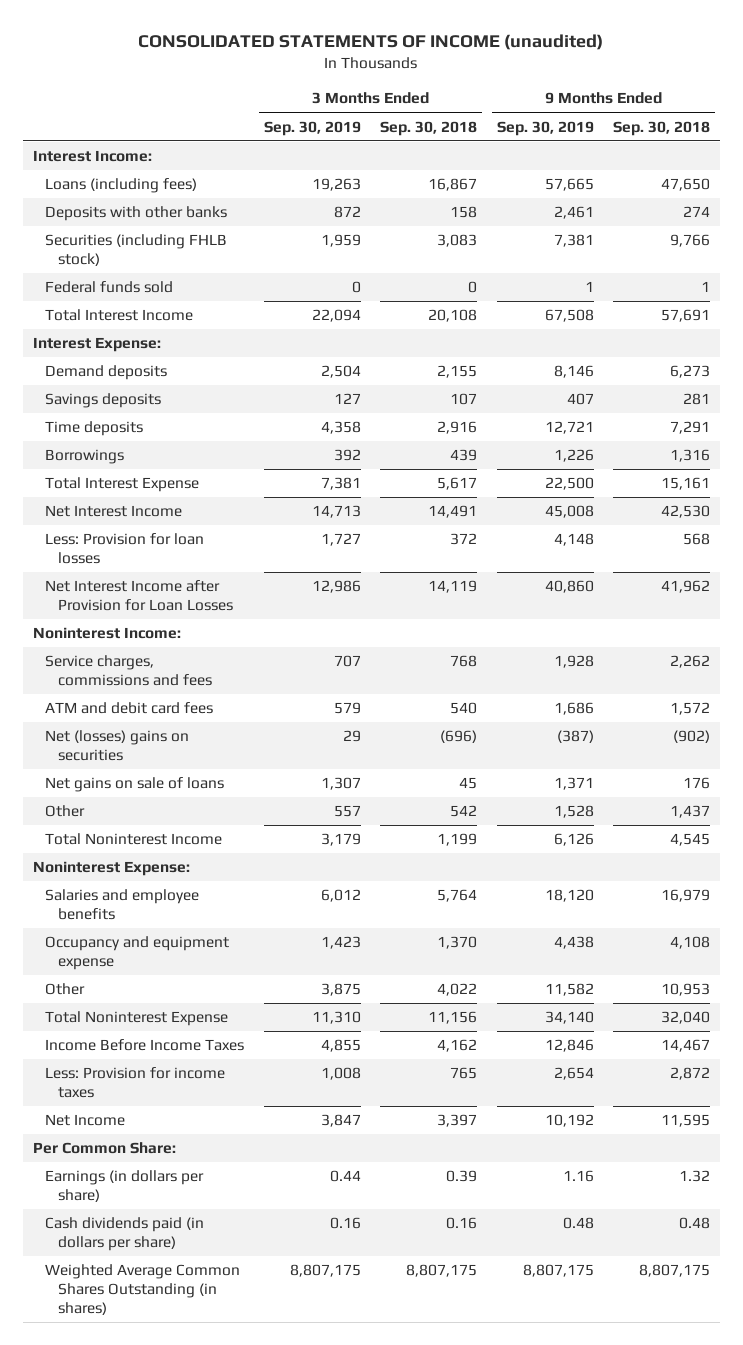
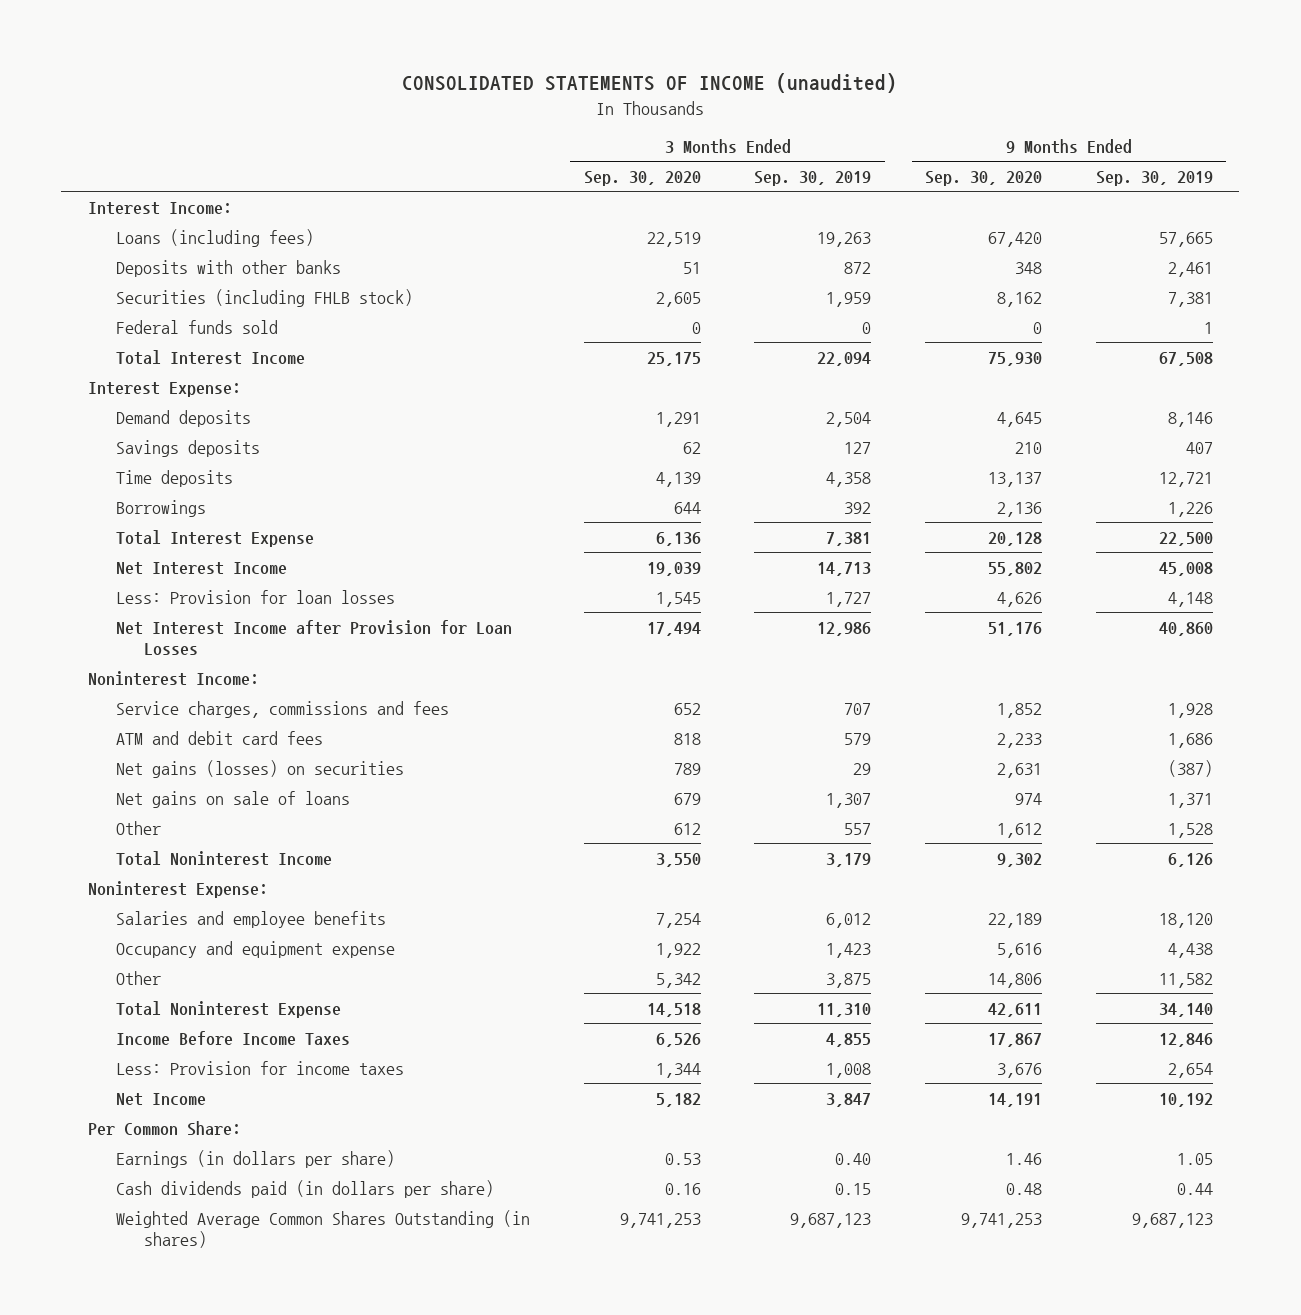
[380,120,478,136] Sep. 30, 2018 -> none
[613,120,711,136] Sep. 30, 2018 -> none
none -> [583,170,701,186] Sep. 30, 2020
none -> [924,170,1042,186] Sep. 30, 2020
[45,730,190,762] Net (losses) gains on securities -> [116,759,405,778] Net gains (losses) on securities
[329,1170,361,1183] 0.44 -> [835,1152,872,1165] 0.40
[562,1170,594,1183] 1.16 -> [1176,1152,1213,1165] 1.05
[329,1217,361,1230] 0.16 -> [835,1182,872,1195] 0.15
[562,1217,594,1230] 0.48 -> [1176,1182,1213,1195] 0.44
[289,1264,361,1278] 8,807,175 -> [790,1212,872,1228] 9,687,123
[522,1264,594,1278] 8,807,175 -> [1131,1212,1213,1228] 9,687,123

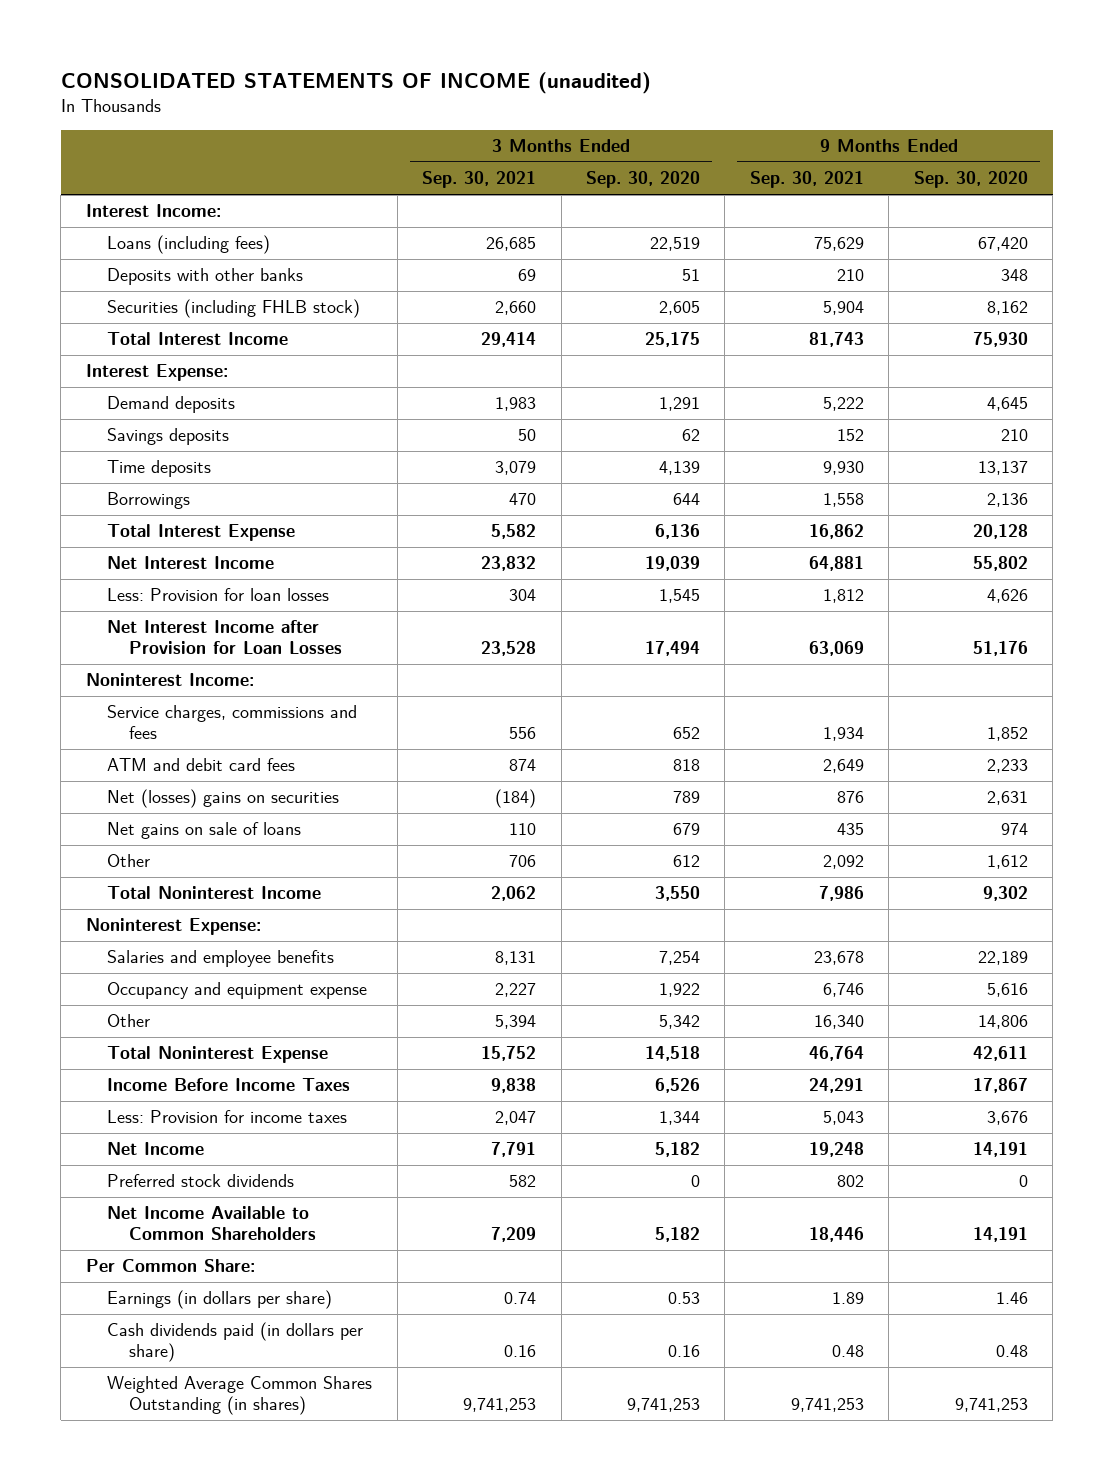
[754,170,872,186] Sep. 30, 2019 -> none
[1095,170,1213,186] Sep. 30, 2019 -> none
none -> [422,171,537,189] Sep. 30, 2021
none -> [749,171,864,189] Sep. 30, 2021
[116,319,279,334] Federal funds sold -> none
[116,759,405,778] Net gains (losses) on securities -> [107,789,340,809] Net (losses) gains on securities
none -> [107,1174,295,1188] Preferred stock dividends
none -> [107,1206,316,1241] Net Income Available to Common Shareholders

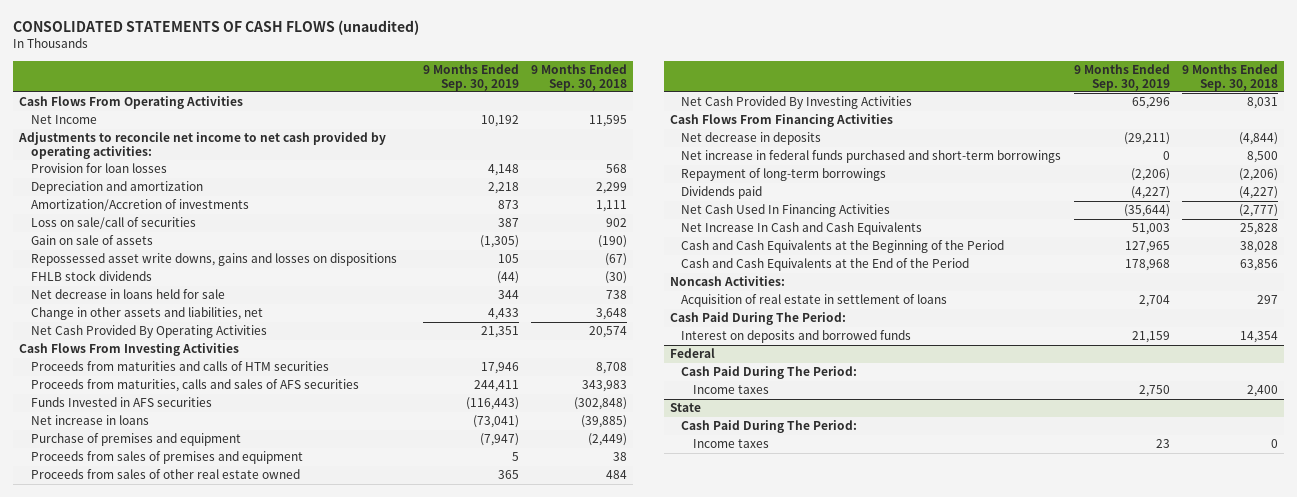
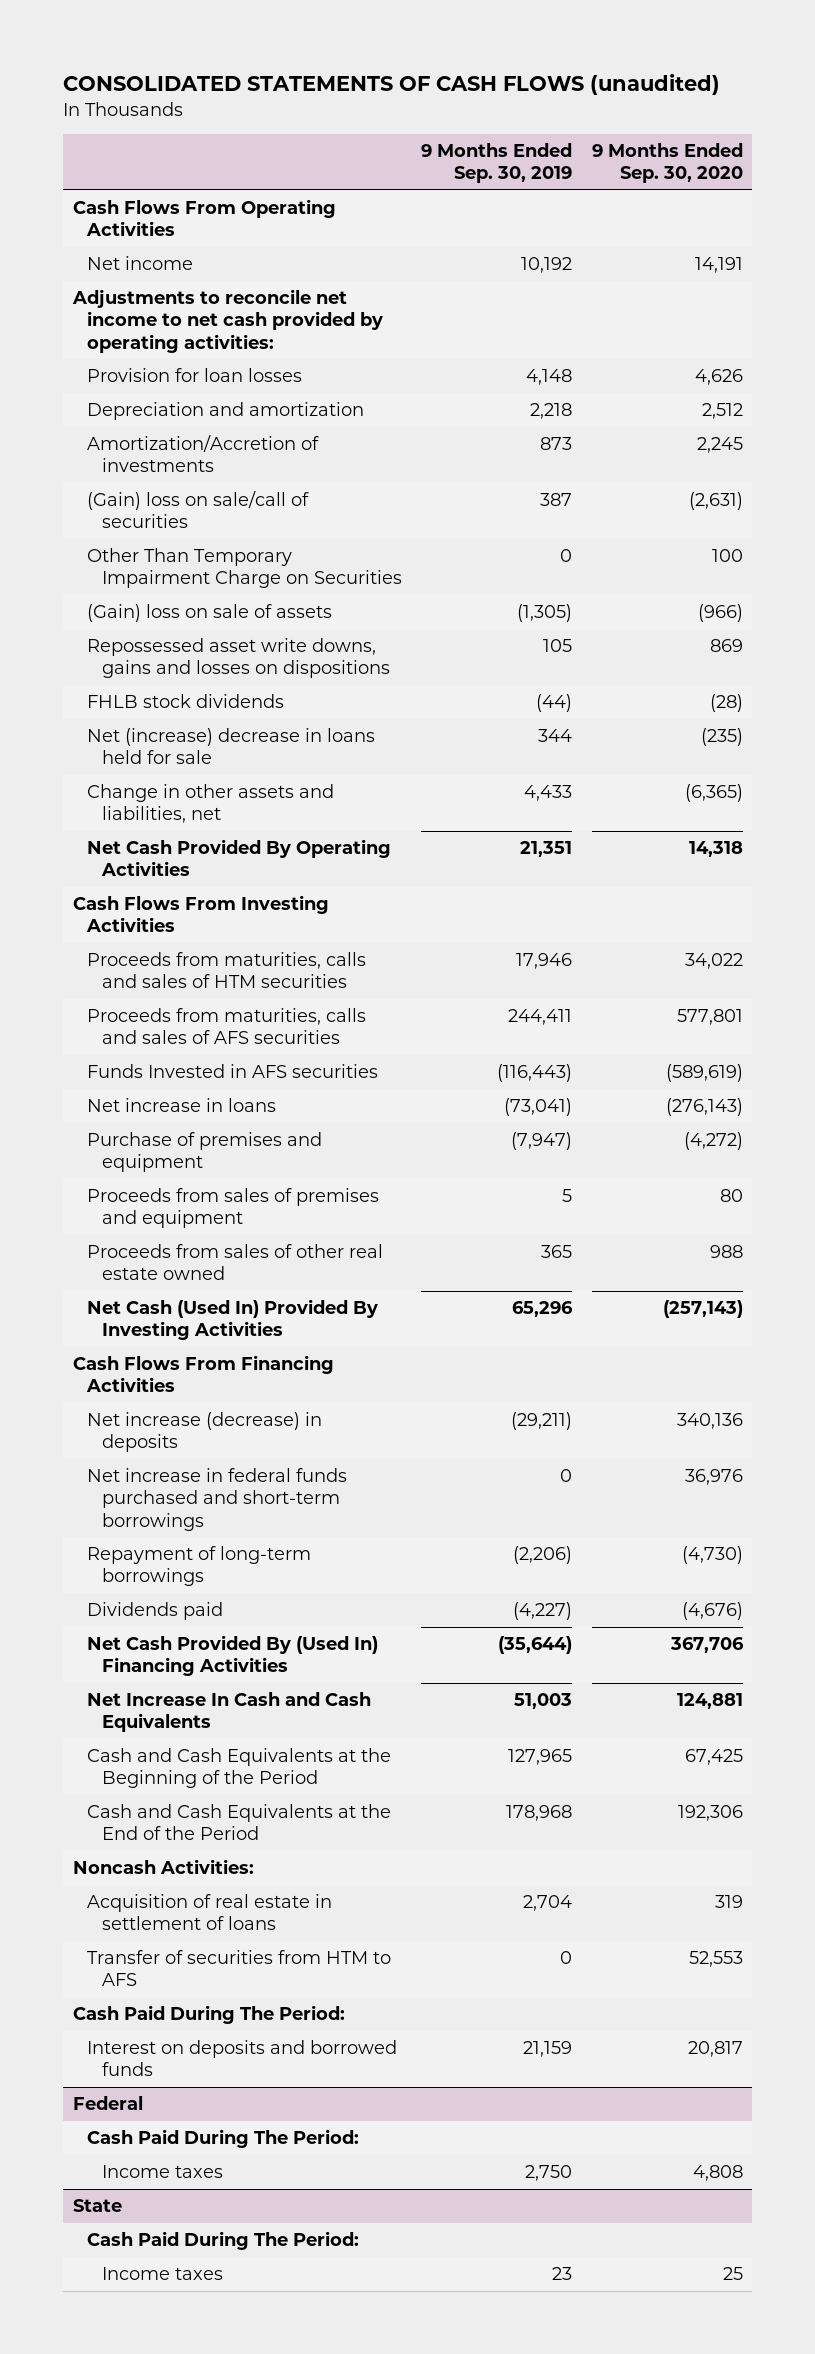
[531,63,628,91] 9 Months Ended Sep. 30, 2018 -> none
none -> [591,143,743,184] 9 Months Ended Sep. 30, 2020
[31,115,98,125] Net Income -> [87,256,194,271] Net income
[31,217,197,230] Loss on sale/call of securities -> [87,491,310,529] (Gain) loss on sale/call of securities
none -> [87,548,402,589] Other Than Temporary Impairment Charge on Securities
[31,235,154,246] Gain on sale of assets -> [87,604,333,623] (Gain) loss on sale of assets
[31,289,226,300] Net decrease in loans held for sale -> [87,728,376,765] Net (increase) decrease in loans held for sale
[31,361,330,372] Proceeds from maturities and calls of HTM securities -> [87,952,367,989] Proceeds from maturities, calls and sales of HTM securities
[681,96,913,110] Net Cash Provided By Investing Activities -> [87,1299,379,1341] Net Cash (Used In) Provided By Investing Activities
[681,132,822,146] Net decrease in deposits -> [87,1412,323,1453] Net increase (decrease) in deposits
[681,204,891,218] Net Cash Used In Financing Activities -> [87,1635,379,1677] Net Cash Provided By (Used In) Financing Activities
none -> [87,1950,392,1987] Transfer of securities from HTM to AFS

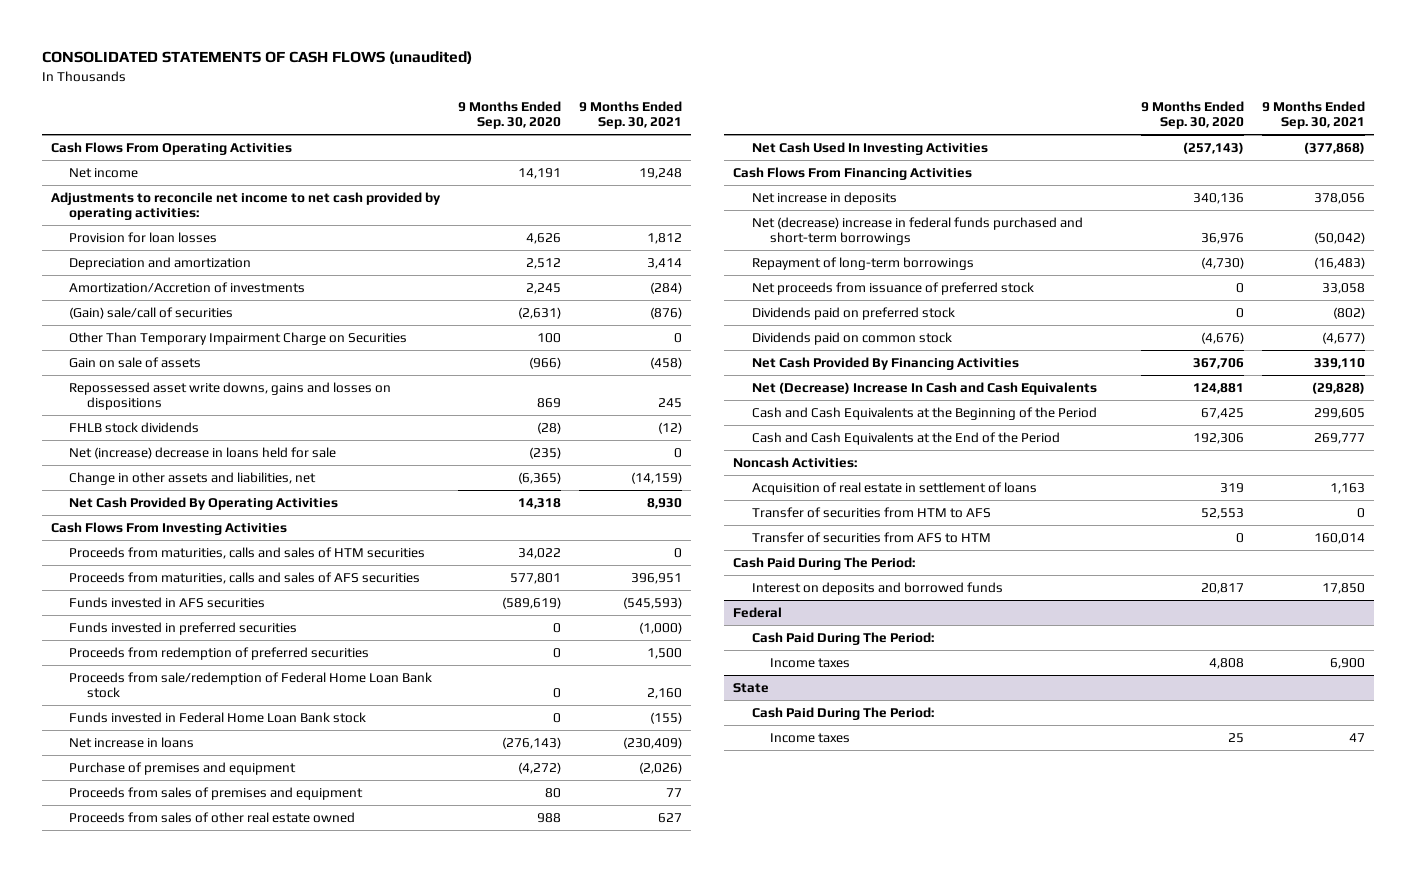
[421,143,573,184] 9 Months Ended Sep. 30, 2019 -> none
none -> [578,100,682,130] 9 Months Ended Sep. 30, 2021
[87,491,310,529] (Gain) loss on sale/call of securities -> [68,306,233,319] (Gain) sale/call of securities
[87,604,333,623] (Gain) loss on sale of assets -> [68,356,201,368] Gain on sale of assets
[87,1064,379,1079] Funds Invested in AFS securities -> [68,596,265,608] Funds invested in AFS securities
none -> [68,621,297,635] Funds invested in preferred securities
none -> [68,646,369,660] Proceeds from redemption of preferred securities
none -> [68,671,432,699] Proceeds from sale/redemption of Federal Home Loan Bank stock
none -> [68,711,366,723] Funds invested in Federal Home Loan Bank stock
[87,1299,379,1341] Net Cash (Used In) Provided By Investing Activities -> [751,141,988,155] Net Cash Used In Investing Activities
[87,1412,323,1453] Net increase (decrease) in deposits -> [751,191,897,205] Net increase in deposits
[87,1468,348,1531] Net increase in federal funds purchased and short-term borrowings -> [751,216,1083,246] Net (decrease) increase in federal funds purchased and short-term borrowings
none -> [751,281,1034,295] Net proceeds from issuance of preferred stock
none -> [751,306,955,320] Dividends paid on preferred stock
[87,1602,224,1621] Dividends paid -> [751,331,952,345] Dividends paid on common stock
[87,1635,379,1677] Net Cash Provided By (Used In) Financing Activities -> [751,356,1019,370] Net Cash Provided By Financing Activities
[87,1692,372,1733] Net Increase In Cash and Cash Equivalents -> [751,381,1097,395] Net (Decrease) Increase In Cash and Cash Equivalents
none -> [751,531,991,543] Transfer of securities from AFS to HTM

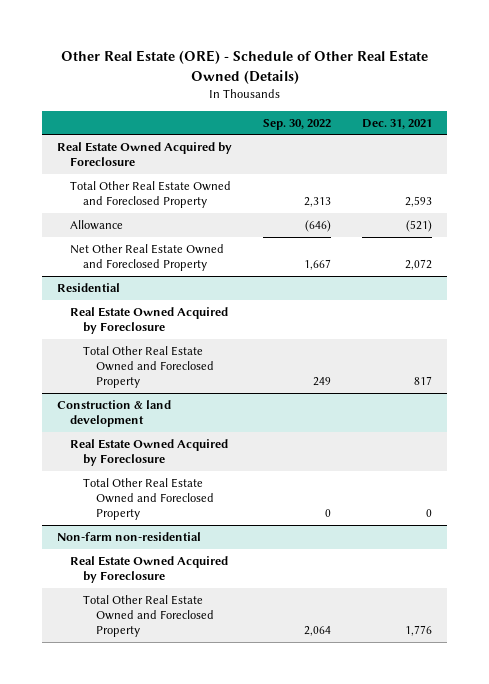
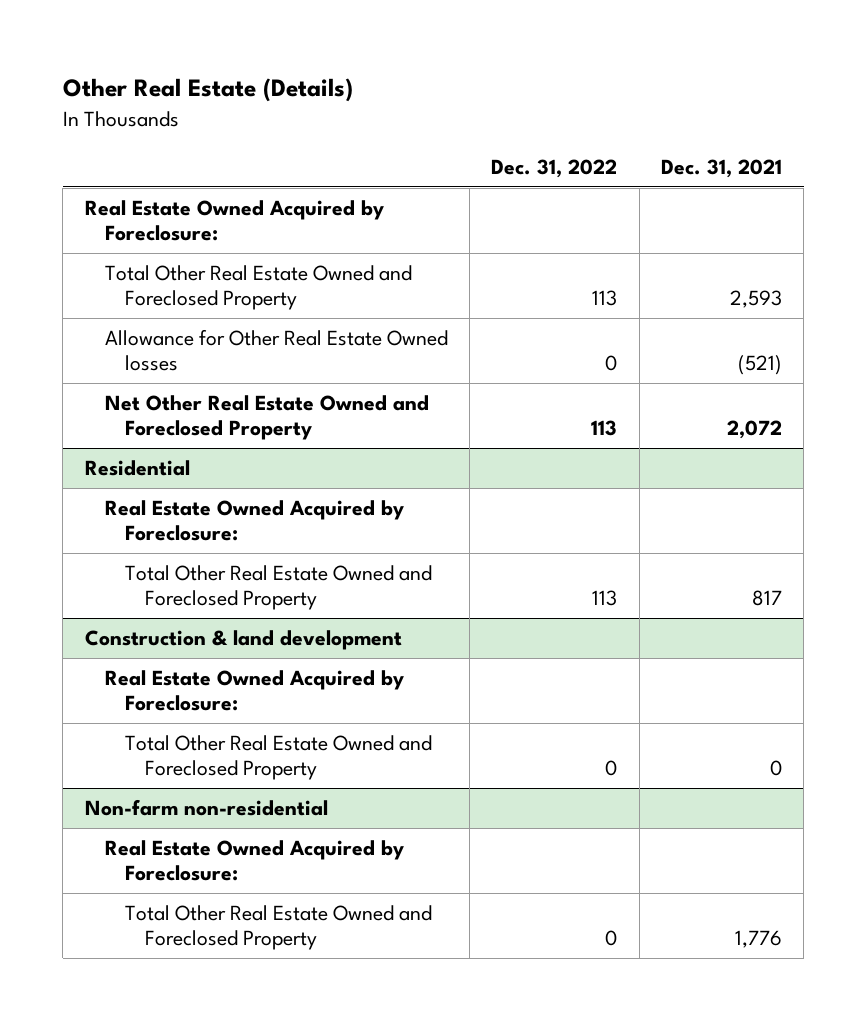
[60,50,428,84] Other Real Estate (ORE) - Schedule of Other Real Estate Owned (Details) -> [62,78,353,103] Other Real Estate (Details)
[263,118,332,130] Sep. 30, 2022 -> none
none -> [491,159,618,179] Dec. 31, 2022
[57,141,233,167] Real Estate Owned Acquired by Foreclosure -> [84,199,384,241] Real Estate Owned Acquired by Foreclosure:
[70,219,124,230] Allowance -> [104,328,448,371] Allowance for Other Real Estate Owned losses
[70,306,229,335] Real Estate Owned Acquired by Foreclosure -> [104,499,404,541] Real Estate Owned Acquired by Foreclosure:
[70,438,229,467] Real Estate Owned Acquired by Foreclosure -> [104,669,404,711] Real Estate Owned Acquired by Foreclosure:
[70,555,229,584] Real Estate Owned Acquired by Foreclosure -> [104,839,404,881] Real Estate Owned Acquired by Foreclosure:

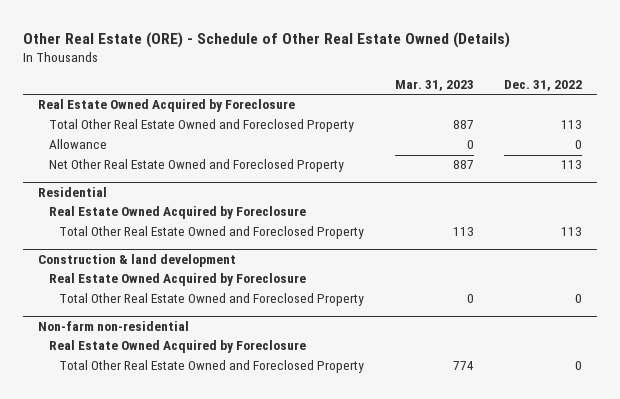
[62,78,353,103] Other Real Estate (Details) -> [22,31,510,48] Other Real Estate (ORE) - Schedule of Other Real Estate Owned (Details)
[661,159,783,179] Dec. 31, 2021 -> none
none -> [394,80,474,92] Mar. 31, 2023
[84,199,384,241] Real Estate Owned Acquired by Foreclosure: -> [38,99,296,113] Real Estate Owned Acquired by Foreclosure
[104,328,448,371] Allowance for Other Real Estate Owned losses -> [48,139,107,150] Allowance
[104,499,404,541] Real Estate Owned Acquired by Foreclosure: -> [48,206,306,220] Real Estate Owned Acquired by Foreclosure
[104,669,404,711] Real Estate Owned Acquired by Foreclosure: -> [48,273,306,287] Real Estate Owned Acquired by Foreclosure
[104,839,404,881] Real Estate Owned Acquired by Foreclosure: -> [48,340,306,354] Real Estate Owned Acquired by Foreclosure

